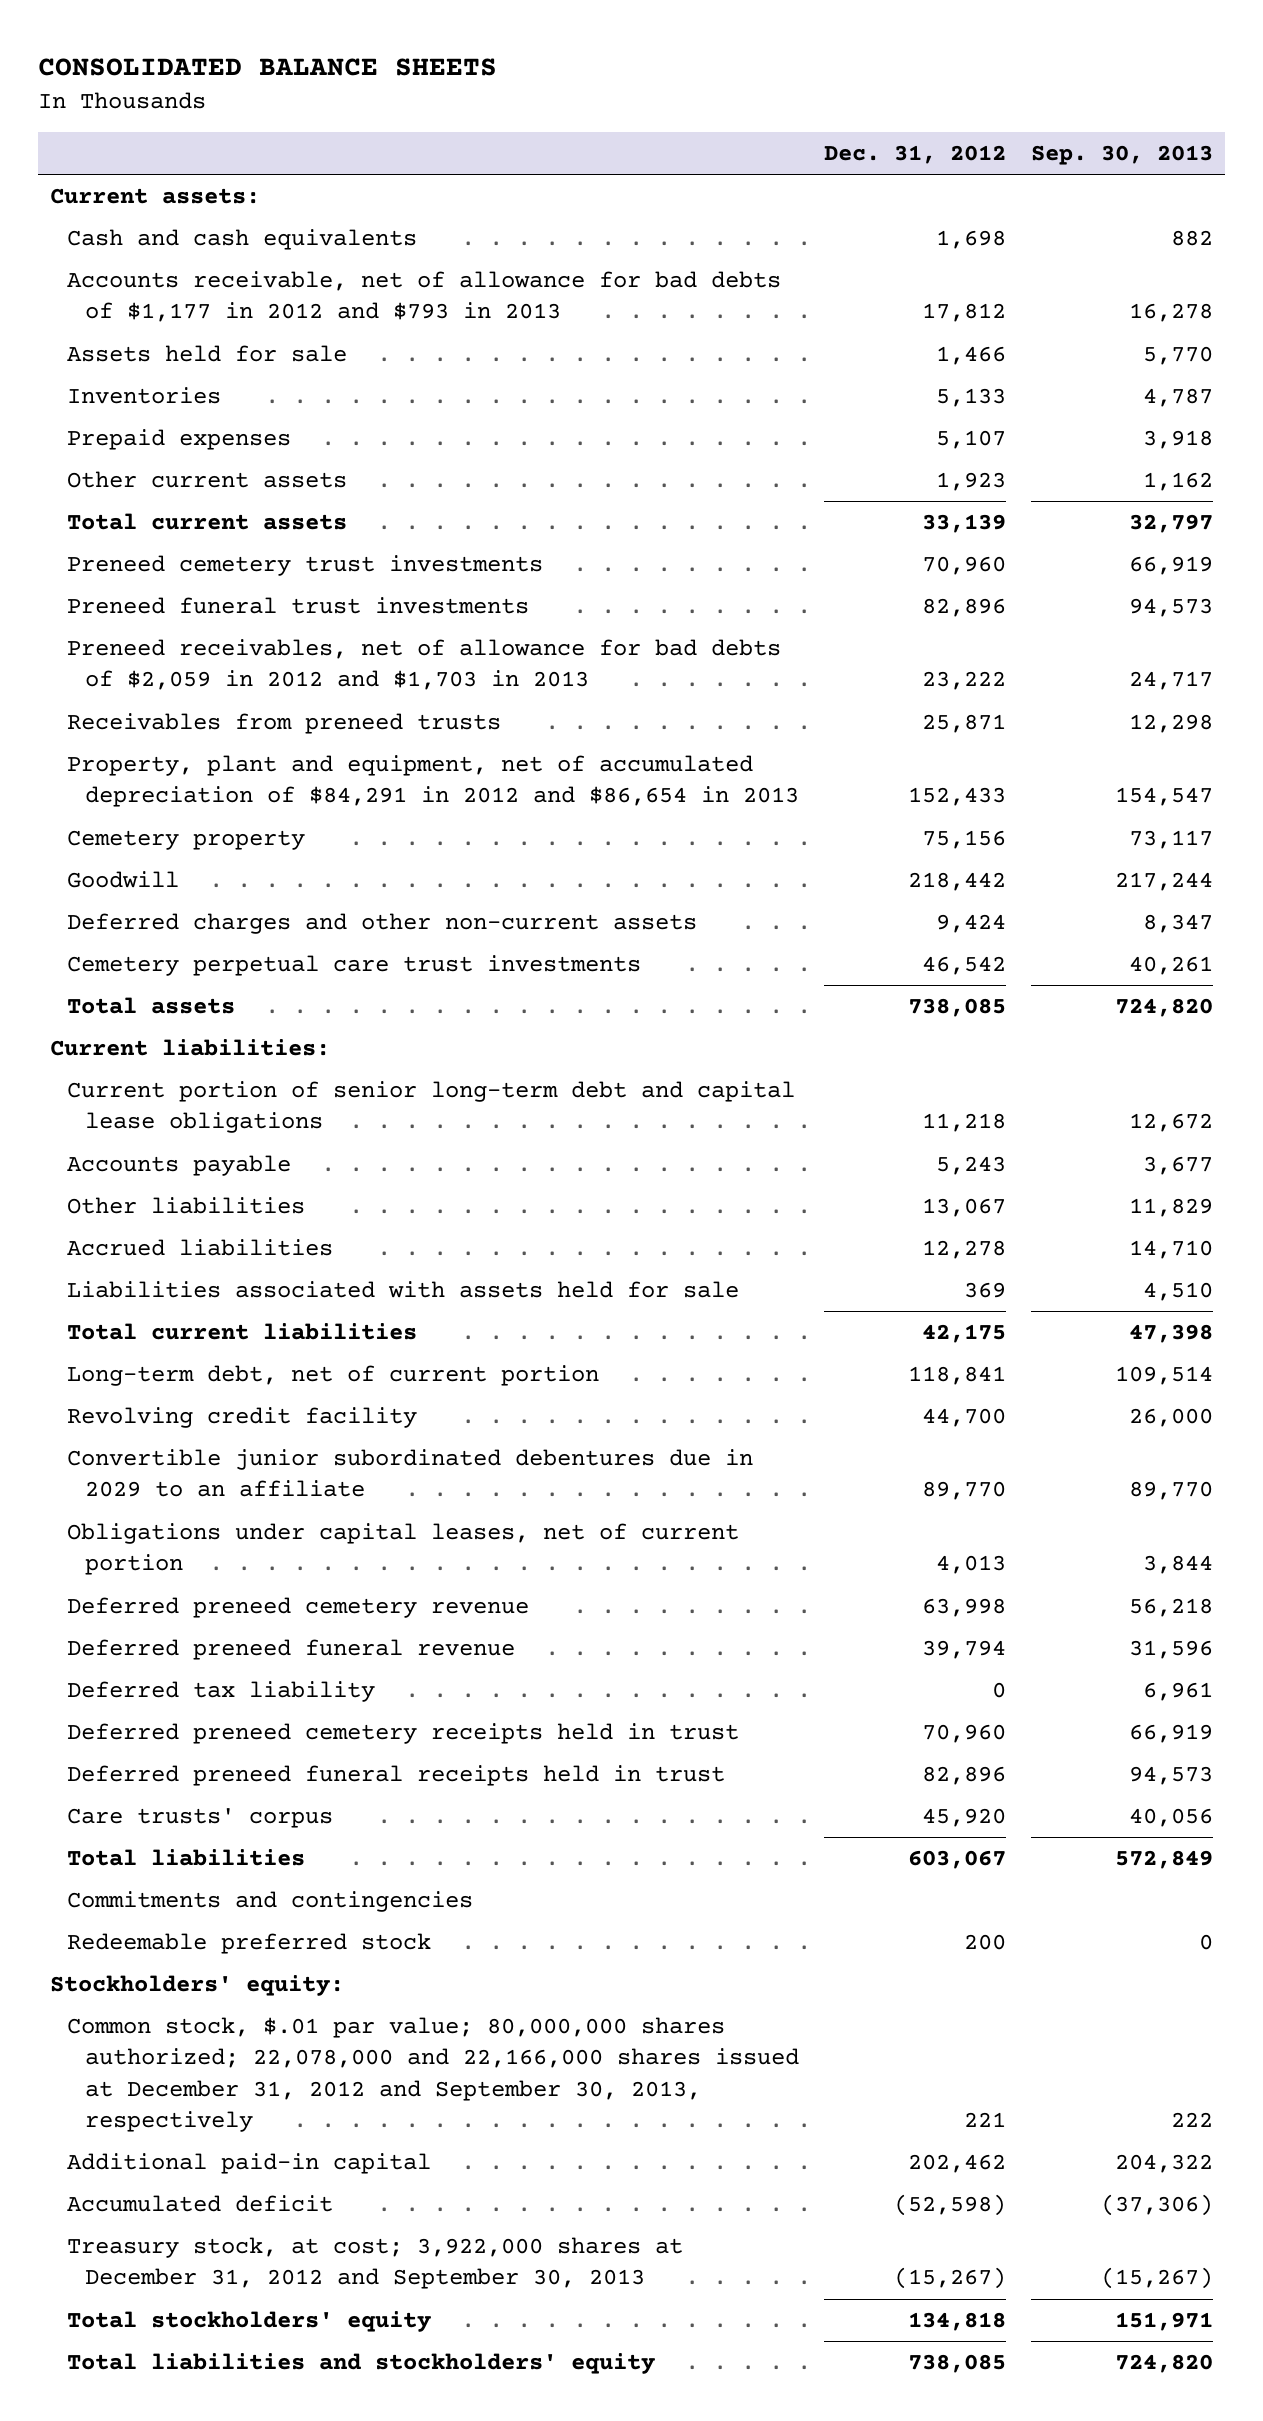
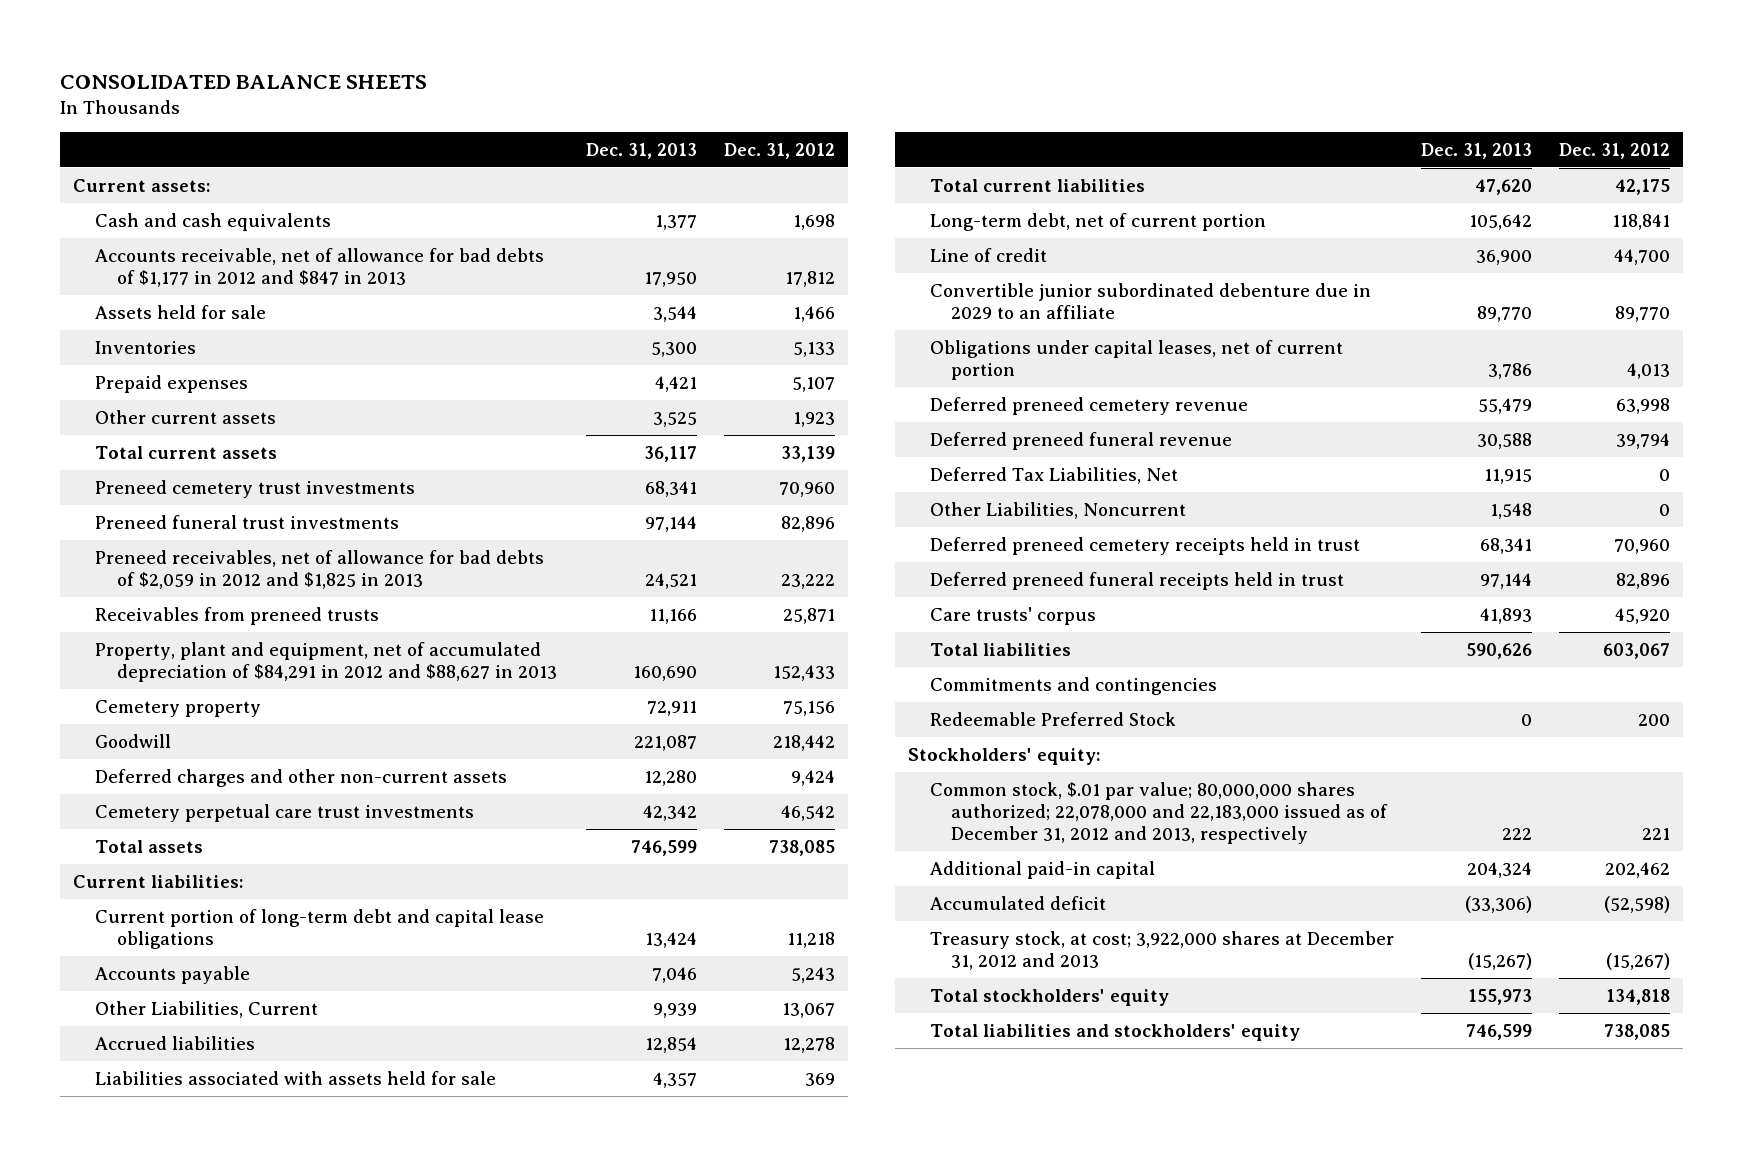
[1030,145,1213,166] Sep. 30, 2013 -> none
none -> [585,142,697,159] Dec. 31, 2013
[67,271,782,323] Accounts receivable, net of allowance for bad debts of $1,177 in 2012 and $793 in 2013 -> [94,247,544,287] Accounts receivable, net of allowance for bad debts of $1,177 in 2012 and $847 in 2013
[67,639,782,691] Preneed receivables, net of allowance for bad debts of $2,059 in 2012 and $1,703 in 2013 -> [94,549,544,589] Preneed receivables, net of allowance for bad debts of $2,059 in 2012 and $1,825 in 2013
[67,755,799,808] Property, plant and equipment, net of accumulated depreciation of $84,291 in 2012 and $86,654 in 2013 -> [94,641,557,682] Property, plant and equipment, net of accumulated depreciation of $84,291 in 2012 and $88,627 in 2013
[67,1081,796,1134] Current portion of senior long-term debt and capital lease obligations -> [94,908,544,949] Current portion of long-term debt and capital lease obligations
[67,1197,306,1215] Other liabilities -> [94,1000,318,1018] Other Liabilities, Current
[67,1407,418,1429] Revolving credit facility -> [929,247,1047,262] Line of credit
[67,1449,754,1498] Convertible junior subordinated debentures due in 2029 to an affiliate -> [929,282,1371,319] Convertible junior subordinated debenture due in 2029 to an affiliate
[67,1681,376,1703] Deferred tax liability -> none
none -> [929,466,1178,484] Deferred Tax Liabilities, Net
none -> [929,501,1186,519] Other Liabilities, Noncurrent
[67,1933,432,1955] Redeemable preferred stock -> [929,711,1176,726] Redeemable Preferred Stock
[67,2017,799,2132] Common stock, $.01 par value; 80,000,000 shares authorized; 22,078,000 and 22,166,000 shares issued at December 31, 2012 and September 30, 2013, respectively -> [929,781,1389,844] Common stock, $.01 par value; 80,000,000 shares authorized; 22,078,000 and 22,183,000 issued as of December 31, 2012 and 2013, respectively
[67,2237,684,2290] Treasury stock, at cost; 3,922,000 shares at December 31, 2012 and September 30, 2013 -> [929,930,1394,970] Treasury stock, at cost; 3,922,000 shares at December 31, 2012 and 2013

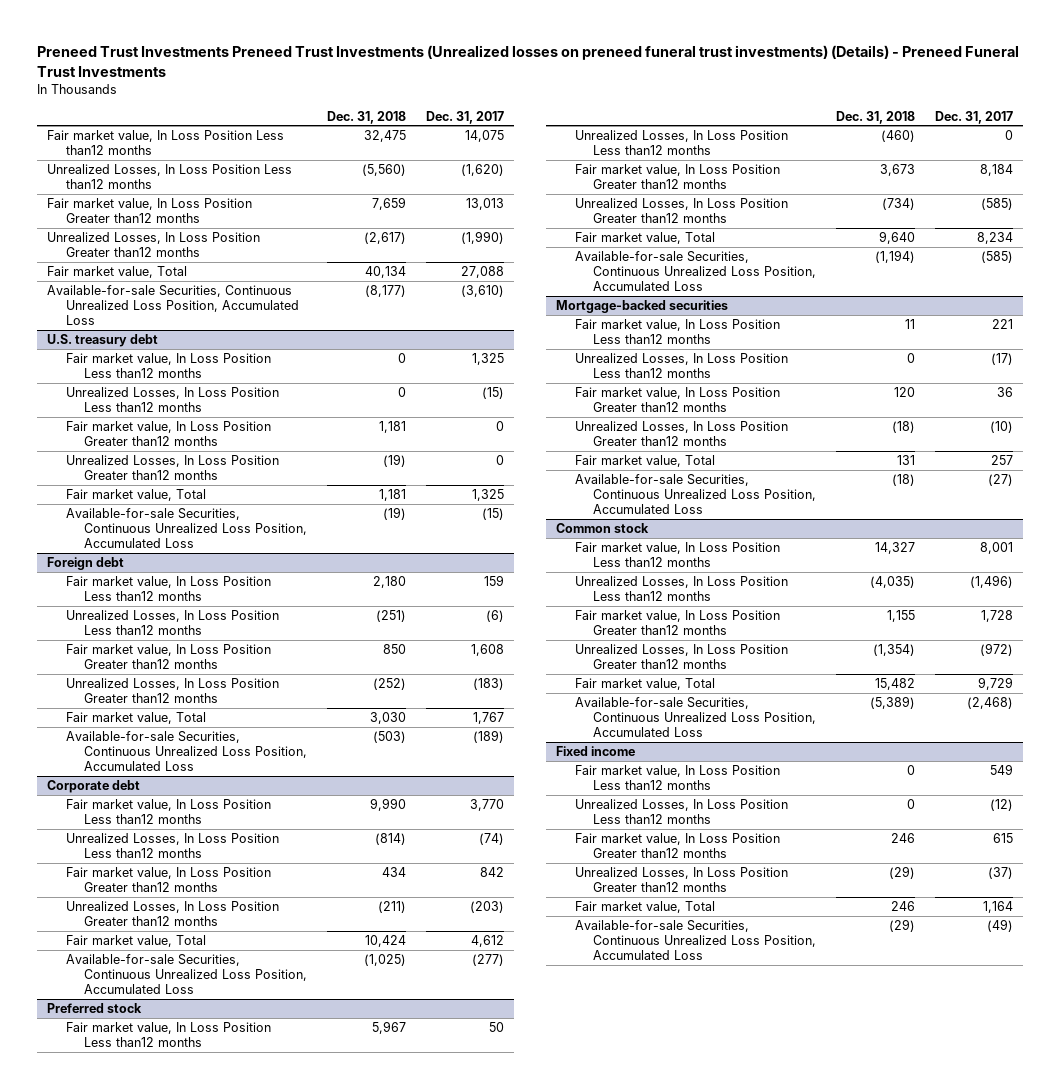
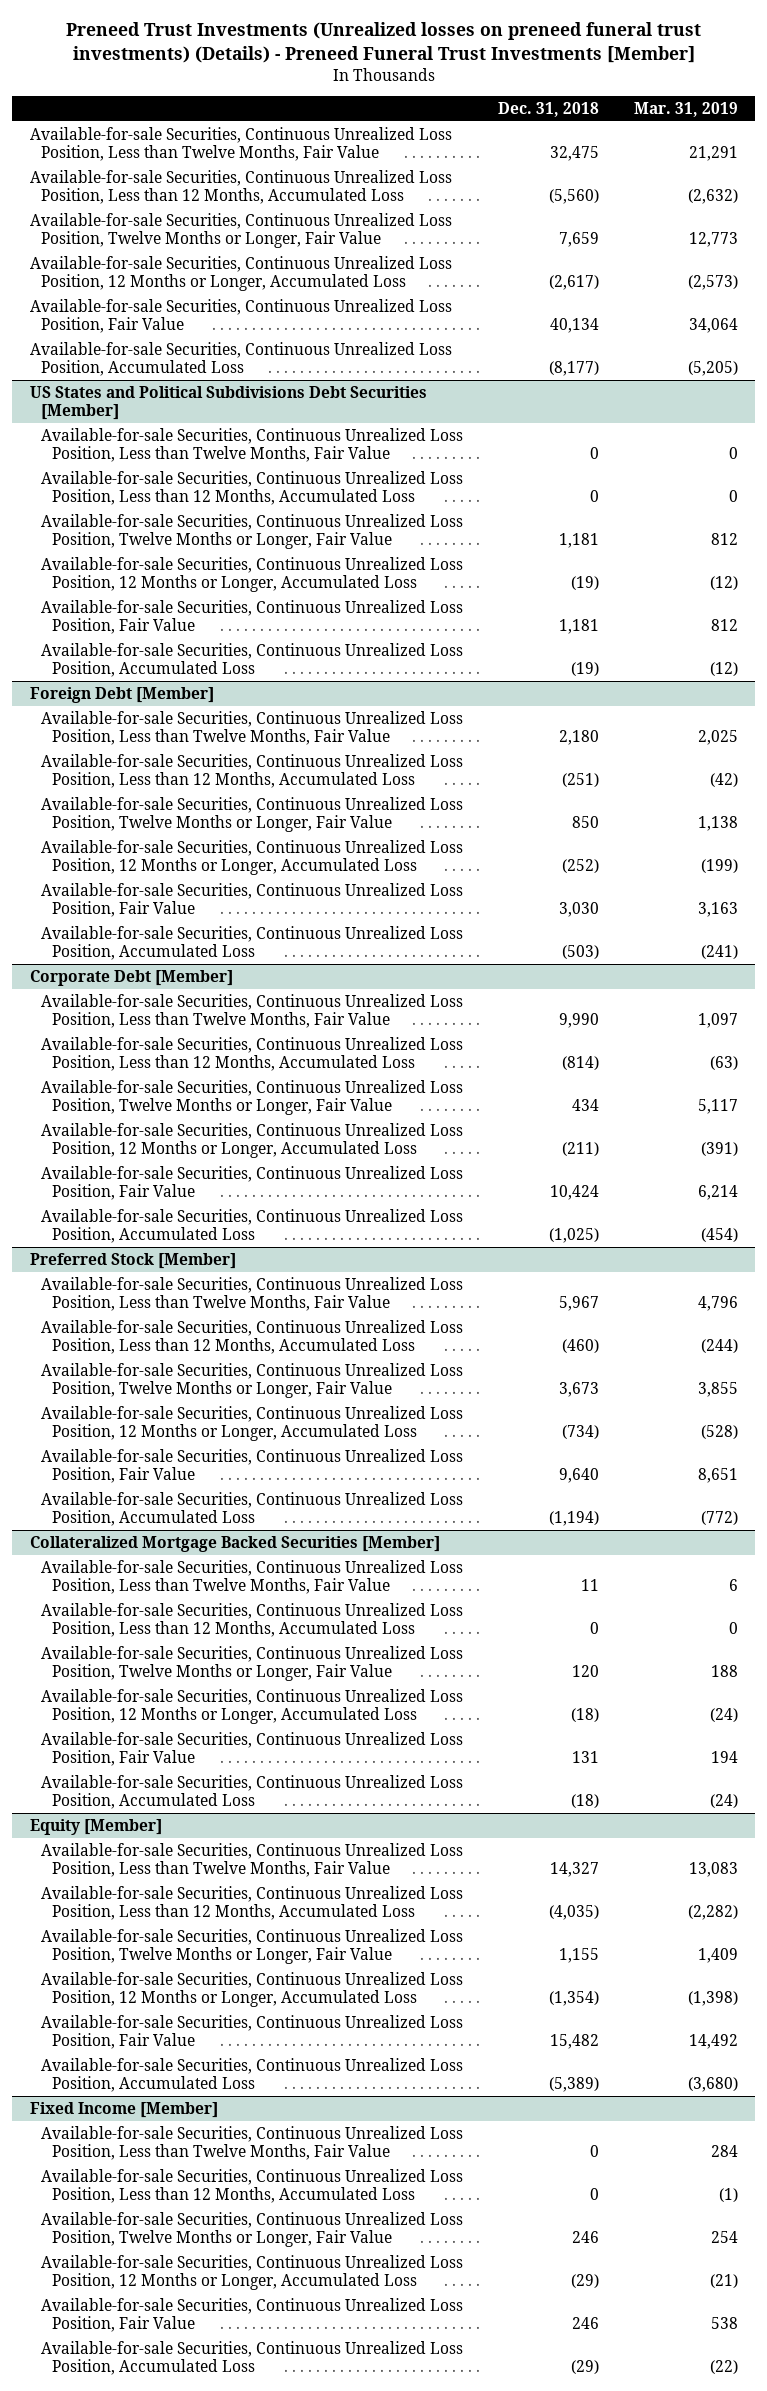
[37,44,1020,77] Preneed Trust Investments Preneed Trust Investments (Unrealized losses on preneed funeral trust investments) (Details) - Preneed Funeral Trust Investments -> [65,22,701,64] Preneed Trust Investments (Unrealized losses on preneed funeral trust investments) (Details) - Preneed Funeral Trust Investments [Member]
[426,110,505,124] Dec. 31, 2017 -> none
none -> [633,102,738,118] Mar. 31, 2019
[47,130,285,155] Fair market value, In Loss Position Less than12 months -> [29,126,452,161] Available-for-sale Securities, Continuous Unrealized Loss Position, Less than Twelve Months, Fair Value
[47,164,293,189] Unrealized Losses, In Loss Position Less than12 months -> [29,169,452,204] Available-for-sale Securities, Continuous Unrealized Loss Position, Less than 12 Months, Accumulated Loss
[47,198,253,223] Fair market value, In Loss Position Greater than12 months -> [29,212,452,248] Available-for-sale Securities, Continuous Unrealized Loss Position, Twelve Months or Longer, Fair Value
[47,232,261,257] Unrealized Losses, In Loss Position Greater than12 months -> [29,255,452,291] Available-for-sale Securities, Continuous Unrealized Loss Position, 12 Months or Longer, Accumulated Loss
[47,266,188,279] Fair market value, Total -> [29,298,452,333] Available-for-sale Securities, Continuous Unrealized Loss Position, Fair Value
[47,334,159,348] U.S. treasury debt -> none
none -> [29,385,427,420] US States and Political Subdivisions Debt Securities [Member]
[65,353,271,378] Fair market value, In Loss Position Less than12 months -> [40,427,463,462] Available-for-sale Securities, Continuous Unrealized Loss Position, Less than Twelve Months, Fair Value
[65,387,279,412] Unrealized Losses, In Loss Position Less than12 months -> [40,470,463,505] Available-for-sale Securities, Continuous Unrealized Loss Position, Less than 12 Months, Accumulated Loss
[65,421,271,446] Fair market value, In Loss Position Greater than12 months -> [40,513,463,549] Available-for-sale Securities, Continuous Unrealized Loss Position, Twelve Months or Longer, Fair Value
[65,455,279,480] Unrealized Losses, In Loss Position Greater than12 months -> [40,556,463,592] Available-for-sale Securities, Continuous Unrealized Loss Position, 12 Months or Longer, Accumulated Loss
[65,489,206,502] Fair market value, Total -> [40,599,463,634] Available-for-sale Securities, Continuous Unrealized Loss Position, Fair Value
[47,557,125,571] Foreign debt -> [29,686,214,703] Foreign Debt [Member]
[65,576,271,601] Fair market value, In Loss Position Less than12 months -> [40,710,463,745] Available-for-sale Securities, Continuous Unrealized Loss Position, Less than Twelve Months, Fair Value
[65,610,279,635] Unrealized Losses, In Loss Position Less than12 months -> [40,753,463,788] Available-for-sale Securities, Continuous Unrealized Loss Position, Less than 12 Months, Accumulated Loss
[65,644,271,669] Fair market value, In Loss Position Greater than12 months -> [40,796,463,832] Available-for-sale Securities, Continuous Unrealized Loss Position, Twelve Months or Longer, Fair Value
[65,678,279,703] Unrealized Losses, In Loss Position Greater than12 months -> [40,839,463,875] Available-for-sale Securities, Continuous Unrealized Loss Position, 12 Months or Longer, Accumulated Loss
[65,712,206,725] Fair market value, Total -> [40,882,463,917] Available-for-sale Securities, Continuous Unrealized Loss Position, Fair Value
[47,780,141,794] Corporate debt -> [29,969,233,986] Corporate Debt [Member]
[65,799,271,824] Fair market value, In Loss Position Less than12 months -> [40,993,463,1028] Available-for-sale Securities, Continuous Unrealized Loss Position, Less than Twelve Months, Fair Value
[65,833,279,858] Unrealized Losses, In Loss Position Less than12 months -> [40,1036,463,1071] Available-for-sale Securities, Continuous Unrealized Loss Position, Less than 12 Months, Accumulated Loss
[65,867,271,892] Fair market value, In Loss Position Greater than12 months -> [40,1079,463,1115] Available-for-sale Securities, Continuous Unrealized Loss Position, Twelve Months or Longer, Fair Value
[65,901,279,926] Unrealized Losses, In Loss Position Greater than12 months -> [40,1122,463,1158] Available-for-sale Securities, Continuous Unrealized Loss Position, 12 Months or Longer, Accumulated Loss
[65,935,206,948] Fair market value, Total -> [40,1165,463,1200] Available-for-sale Securities, Continuous Unrealized Loss Position, Fair Value
[47,1003,143,1014] Preferred stock -> [29,1252,236,1269] Preferred Stock [Member]
[65,1022,271,1047] Fair market value, In Loss Position Less than12 months -> [40,1276,463,1311] Available-for-sale Securities, Continuous Unrealized Loss Position, Less than Twelve Months, Fair Value
[574,130,788,155] Unrealized Losses, In Loss Position Less than12 months -> [40,1319,463,1354] Available-for-sale Securities, Continuous Unrealized Loss Position, Less than 12 Months, Accumulated Loss
[574,164,780,189] Fair market value, In Loss Position Greater than12 months -> [40,1362,463,1398] Available-for-sale Securities, Continuous Unrealized Loss Position, Twelve Months or Longer, Fair Value
[574,198,788,223] Unrealized Losses, In Loss Position Greater than12 months -> [40,1405,463,1441] Available-for-sale Securities, Continuous Unrealized Loss Position, 12 Months or Longer, Accumulated Loss
[574,232,715,245] Fair market value, Total -> [40,1448,463,1483] Available-for-sale Securities, Continuous Unrealized Loss Position, Fair Value
[556,300,729,314] Mortgage-backed securities -> [29,1535,440,1552] Collateralized Mortgage Backed Securities [Member]
[574,319,780,344] Fair market value, In Loss Position Less than12 months -> [40,1559,463,1594] Available-for-sale Securities, Continuous Unrealized Loss Position, Less than Twelve Months, Fair Value
[574,353,788,378] Unrealized Losses, In Loss Position Less than12 months -> [40,1602,463,1637] Available-for-sale Securities, Continuous Unrealized Loss Position, Less than 12 Months, Accumulated Loss
[574,387,780,412] Fair market value, In Loss Position Greater than12 months -> [40,1645,463,1681] Available-for-sale Securities, Continuous Unrealized Loss Position, Twelve Months or Longer, Fair Value
[574,421,788,446] Unrealized Losses, In Loss Position Greater than12 months -> [40,1688,463,1724] Available-for-sale Securities, Continuous Unrealized Loss Position, 12 Months or Longer, Accumulated Loss
[574,455,715,468] Fair market value, Total -> [40,1731,463,1766] Available-for-sale Securities, Continuous Unrealized Loss Position, Fair Value
[556,523,650,534] Common stock -> none
none -> [29,1818,162,1835] Equity [Member]
[574,542,780,567] Fair market value, In Loss Position Less than12 months -> [40,1842,463,1877] Available-for-sale Securities, Continuous Unrealized Loss Position, Less than Twelve Months, Fair Value
[574,576,788,601] Unrealized Losses, In Loss Position Less than12 months -> [40,1885,463,1920] Available-for-sale Securities, Continuous Unrealized Loss Position, Less than 12 Months, Accumulated Loss
[574,610,780,635] Fair market value, In Loss Position Greater than12 months -> [40,1928,463,1964] Available-for-sale Securities, Continuous Unrealized Loss Position, Twelve Months or Longer, Fair Value
[574,644,788,669] Unrealized Losses, In Loss Position Greater than12 months -> [40,1971,463,2007] Available-for-sale Securities, Continuous Unrealized Loss Position, 12 Months or Longer, Accumulated Loss
[574,678,715,691] Fair market value, Total -> [40,2014,463,2049] Available-for-sale Securities, Continuous Unrealized Loss Position, Fair Value
[556,746,636,757] Fixed income -> [29,2101,218,2118] Fixed Income [Member]
[574,765,780,790] Fair market value, In Loss Position Less than12 months -> [40,2125,463,2160] Available-for-sale Securities, Continuous Unrealized Loss Position, Less than Twelve Months, Fair Value
[574,799,788,824] Unrealized Losses, In Loss Position Less than12 months -> [40,2168,463,2203] Available-for-sale Securities, Continuous Unrealized Loss Position, Less than 12 Months, Accumulated Loss
[574,833,780,858] Fair market value, In Loss Position Greater than12 months -> [40,2211,463,2247] Available-for-sale Securities, Continuous Unrealized Loss Position, Twelve Months or Longer, Fair Value
[574,867,788,892] Unrealized Losses, In Loss Position Greater than12 months -> [40,2254,463,2290] Available-for-sale Securities, Continuous Unrealized Loss Position, 12 Months or Longer, Accumulated Loss
[574,901,715,914] Fair market value, Total -> [40,2297,463,2332] Available-for-sale Securities, Continuous Unrealized Loss Position, Fair Value

